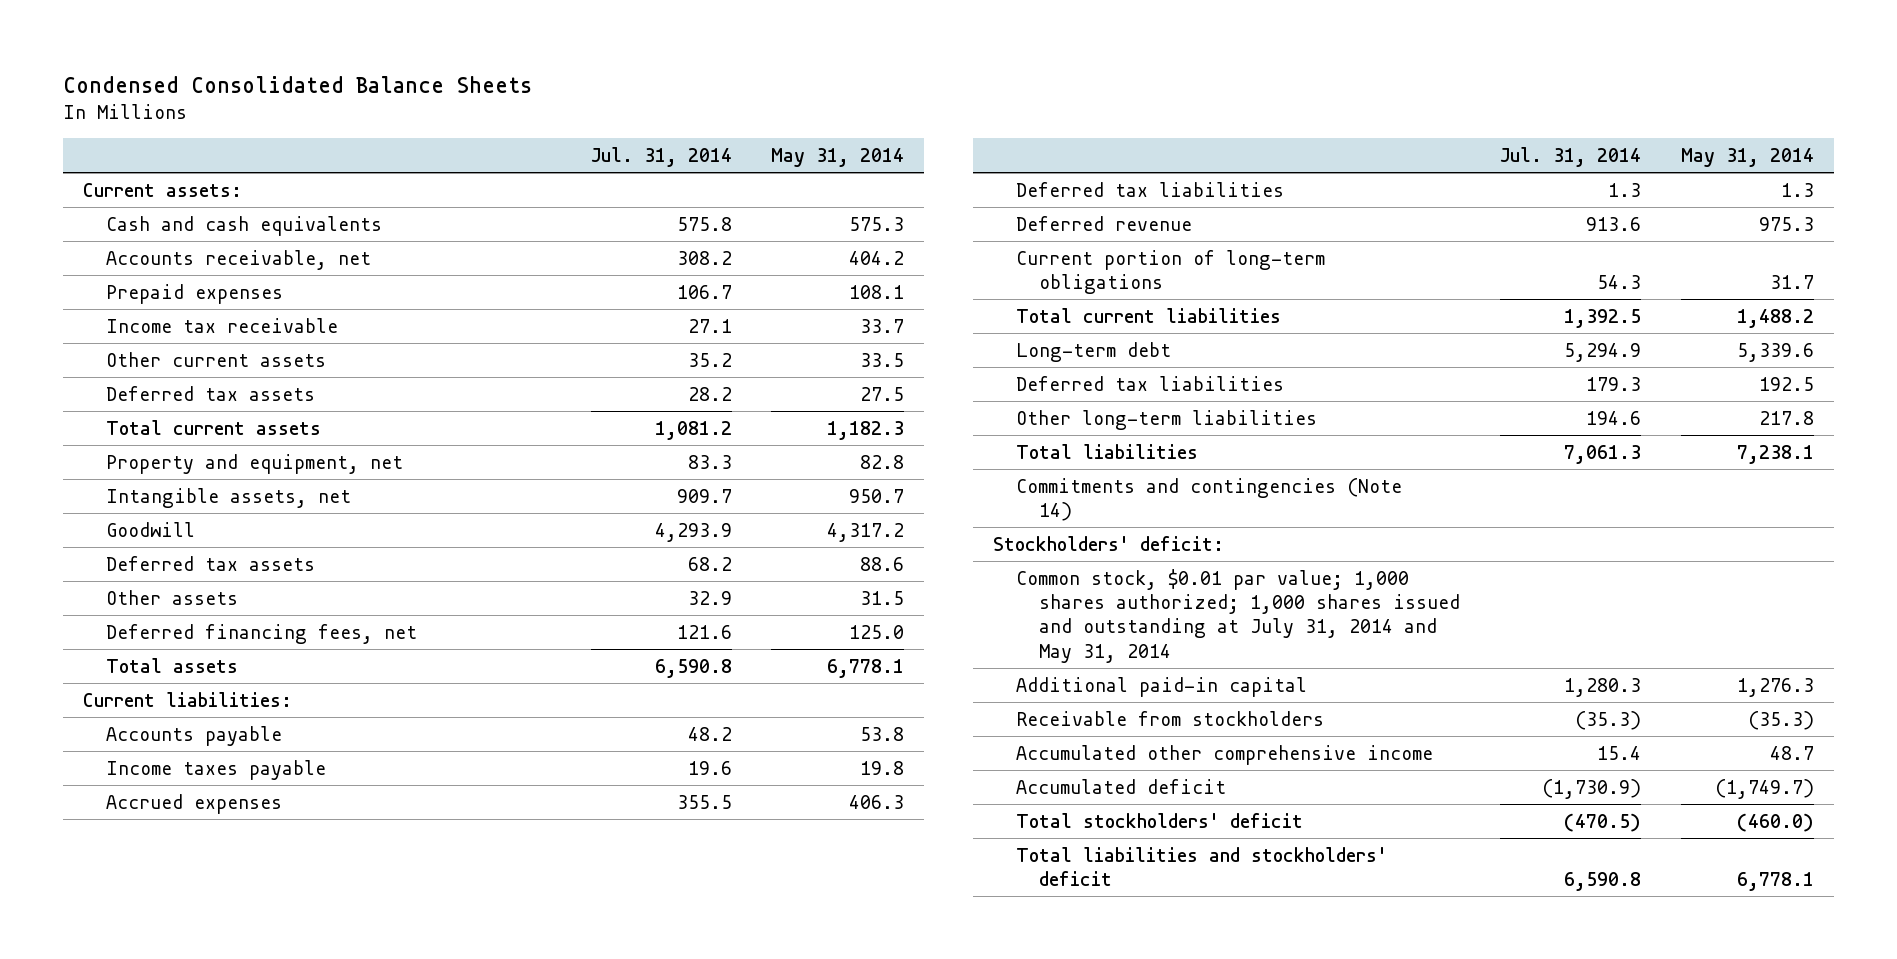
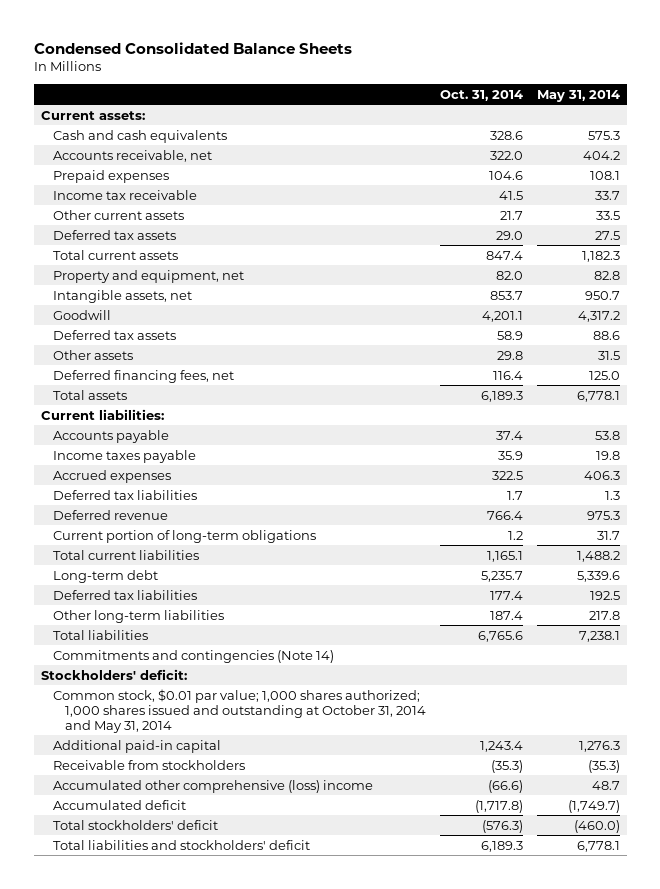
[590,146,732,167] Jul. 31, 2014 -> none
none -> [439,89,523,101] Oct. 31, 2014
[1015,568,1461,663] Common stock, $0.01 par value; 1,000 shares authorized; 1,000 shares issued and outstanding at July 31, 2014 and May 31, 2014 -> [52,688,426,733] Common stock, $0.01 par value; 1,000 shares authorized; 1,000 shares issued and outstanding at October 31, 2014 and May 31, 2014
[1015,744,1433,765] Accumulated other comprehensive income -> [52,779,373,793] Accumulated other comprehensive (loss) income

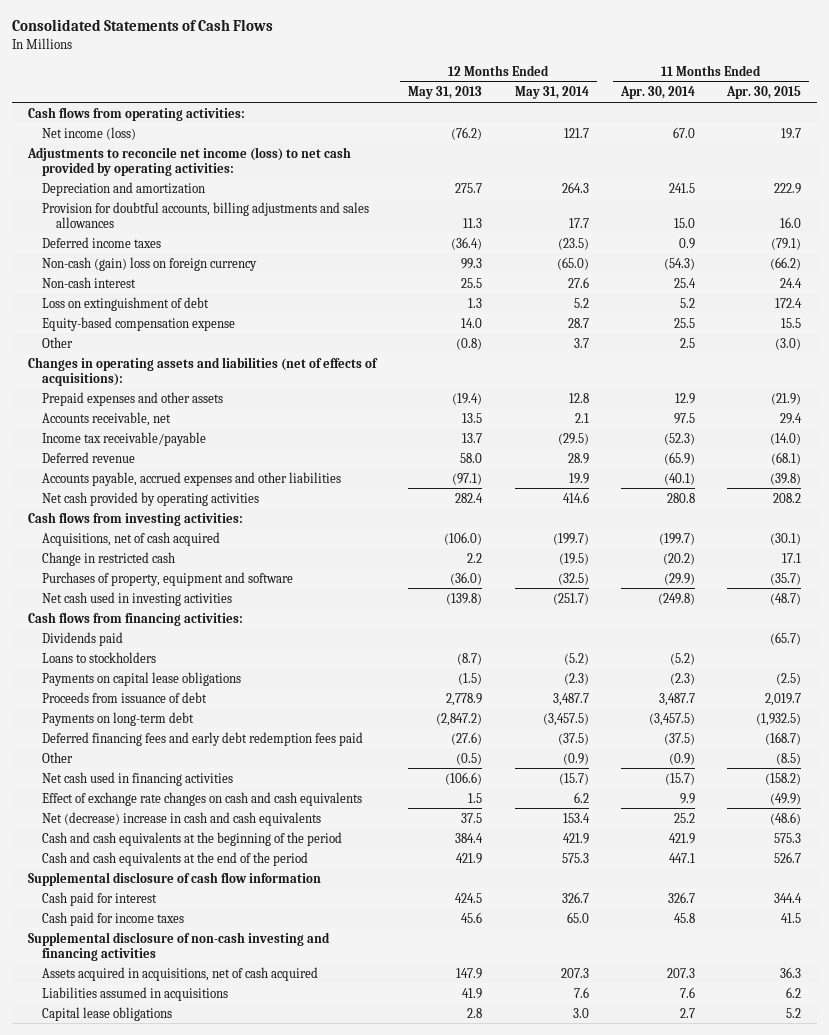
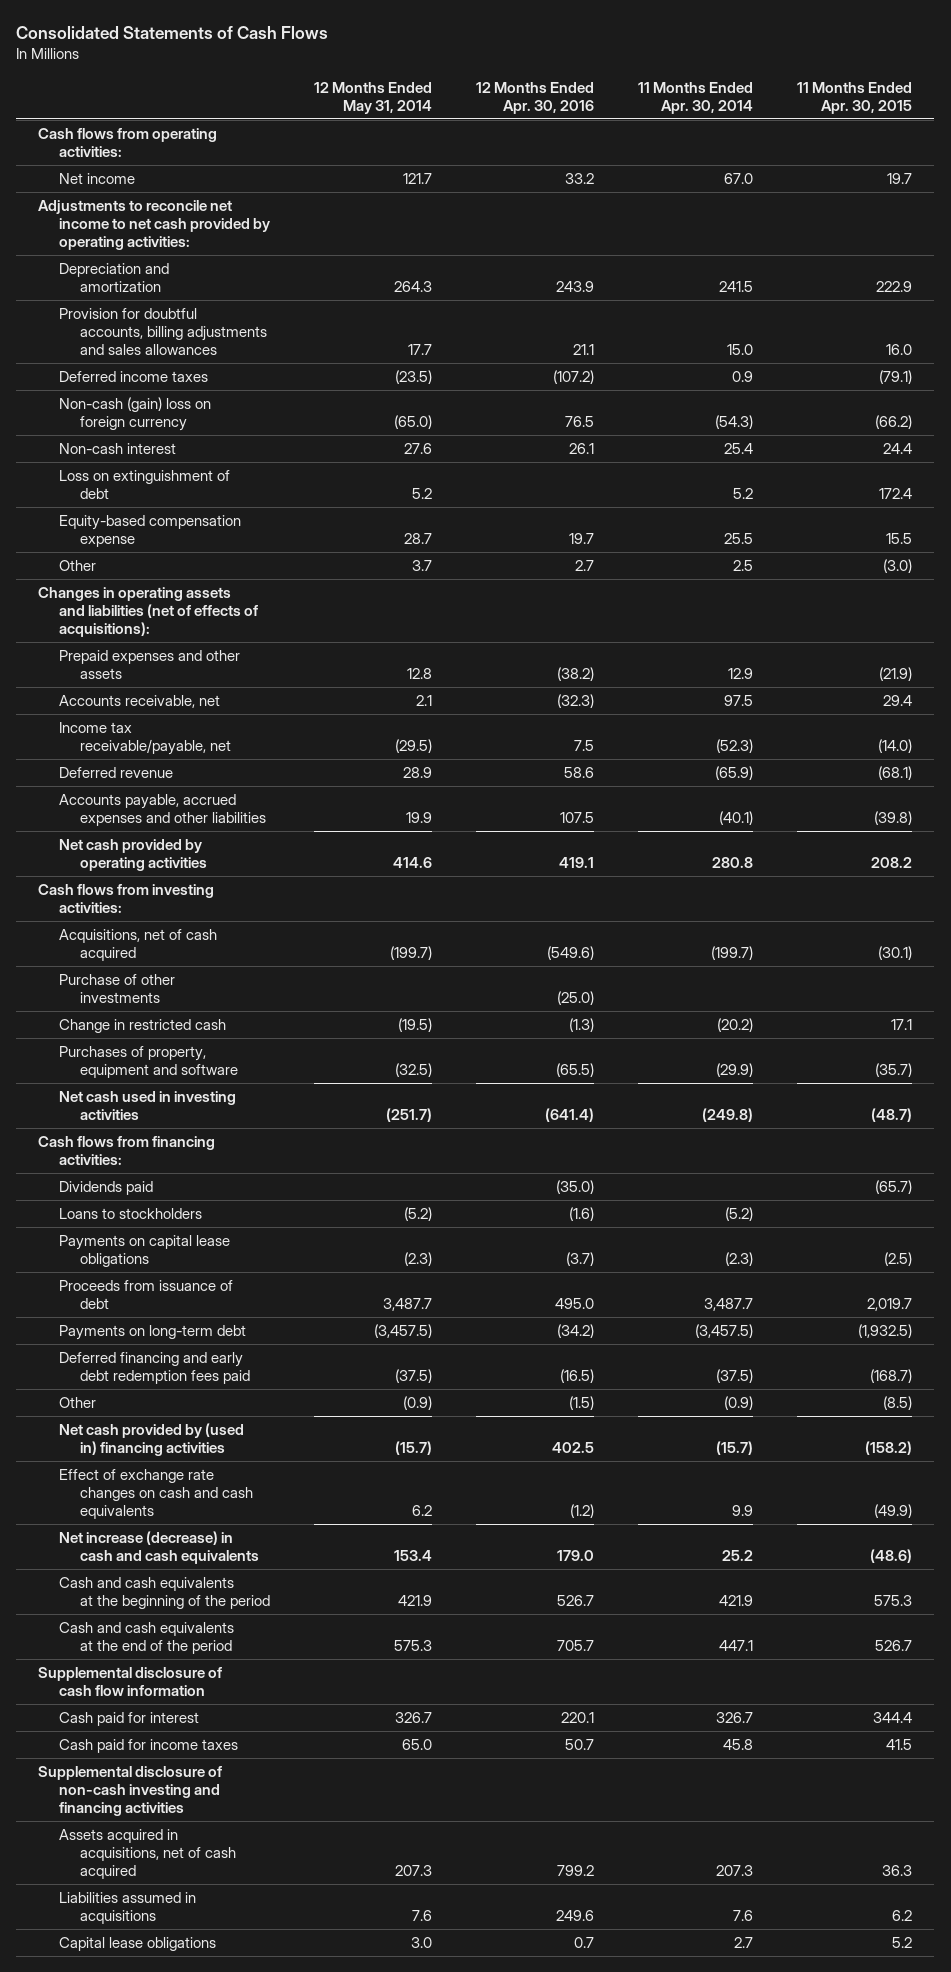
[408,86,483,100] May 31, 2013 -> none
none -> [476,81,595,115] 12 Months Ended Apr. 30, 2016
[41,126,136,140] Net income (loss) -> [59,172,136,184] Net income
[26,146,351,176] Adjustments to reconcile net income (loss) to net cash provided by operating activities: -> [38,199,271,250] Adjustments to reconcile net income to net cash provided by operating activities:
[41,431,206,446] Income tax receivable/payable -> [59,721,231,755] Income tax receivable/payable, net
none -> [59,973,176,1003] Purchase of other investments
[41,731,363,746] Deferred financing fees and early debt redemption fees paid -> [59,1351,250,1384] Deferred financing and early debt redemption fees paid
[41,771,233,786] Net cash used in financing activities -> [59,1422,245,1456] Net cash provided by (used in) financing activities
[41,811,321,826] Net (decrease) increase in cash and cash equivalents -> [59,1530,259,1564] Net increase (decrease) in cash and cash equivalents

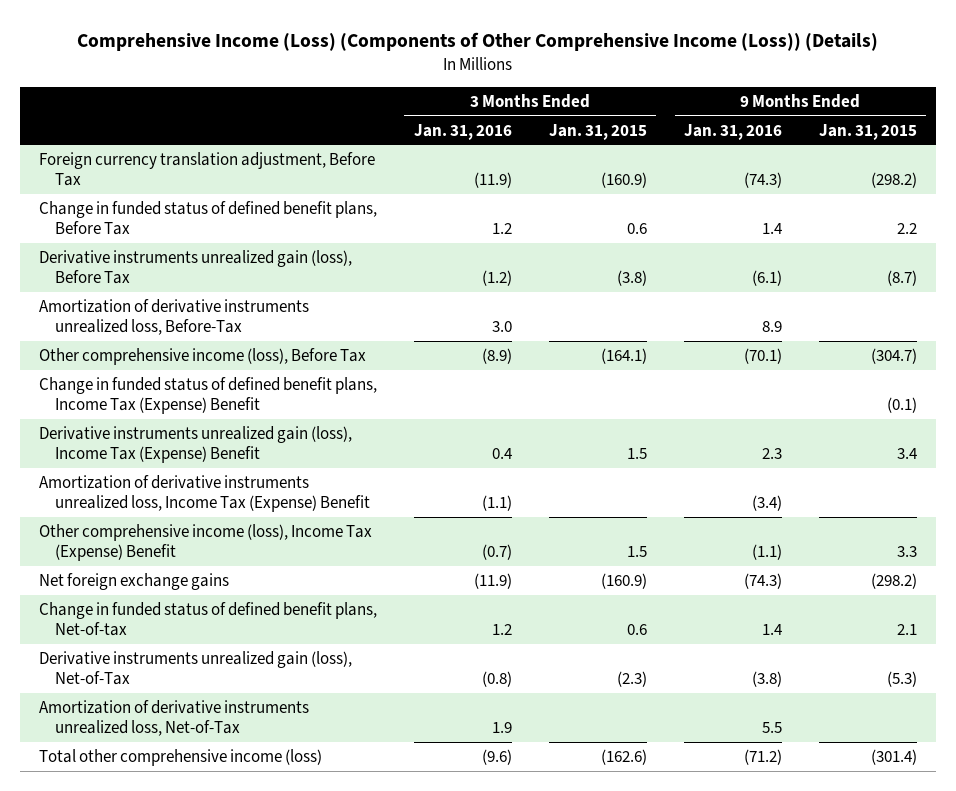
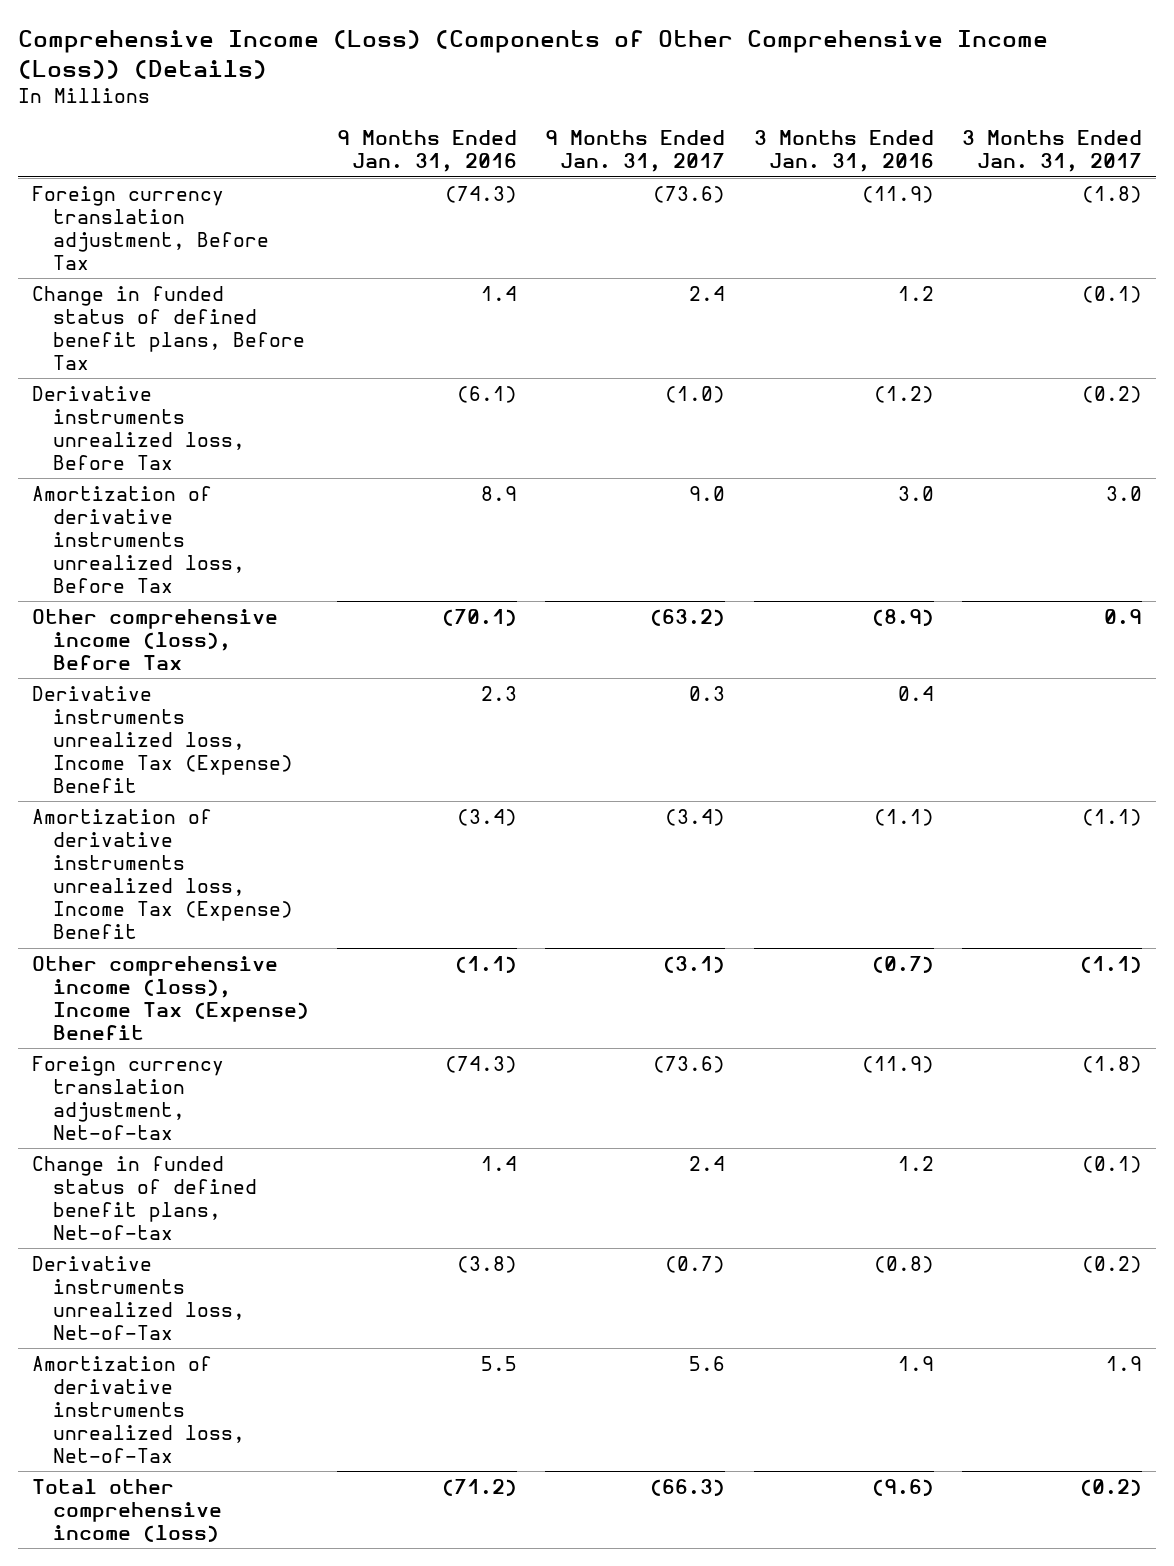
[548,123,647,140] Jan. 31, 2015 -> none
[819,123,918,140] Jan. 31, 2015 -> none
none -> [545,130,726,173] 9 Months Ended Jan. 31, 2017
none -> [962,130,1143,173] 3 Months Ended Jan. 31, 2017
[38,250,352,285] Derivative instruments unrealized gain (loss), Before Tax -> [31,385,245,471] Derivative instruments unrealized loss, Before Tax
[38,299,309,336] Amortization of derivative instruments unrealized loss, Before-Tax -> [31,485,245,594] Amortization of derivative instruments unrealized loss, Before Tax
[38,377,377,415] Change in funded status of defined benefit plans, Income Tax (Expense) Benefit -> none
[38,426,352,464] Derivative instruments unrealized gain (loss), Income Tax (Expense) Benefit -> [31,685,293,794] Derivative instruments unrealized loss, Income Tax (Expense) Benefit
[38,573,229,591] Net foreign exchange gains -> [31,1055,224,1141] Foreign currency translation adjustment, Net-of-tax
[38,651,352,686] Derivative instruments unrealized gain (loss), Net-of-Tax -> [31,1255,245,1341] Derivative instruments unrealized loss, Net-of-Tax

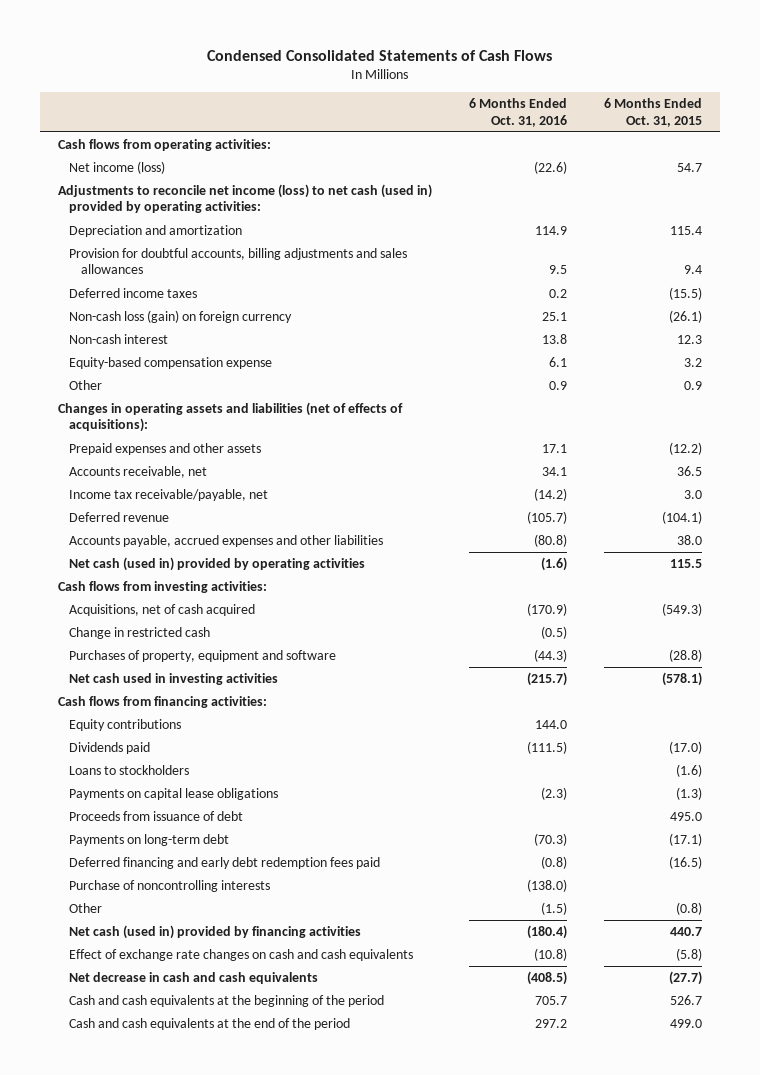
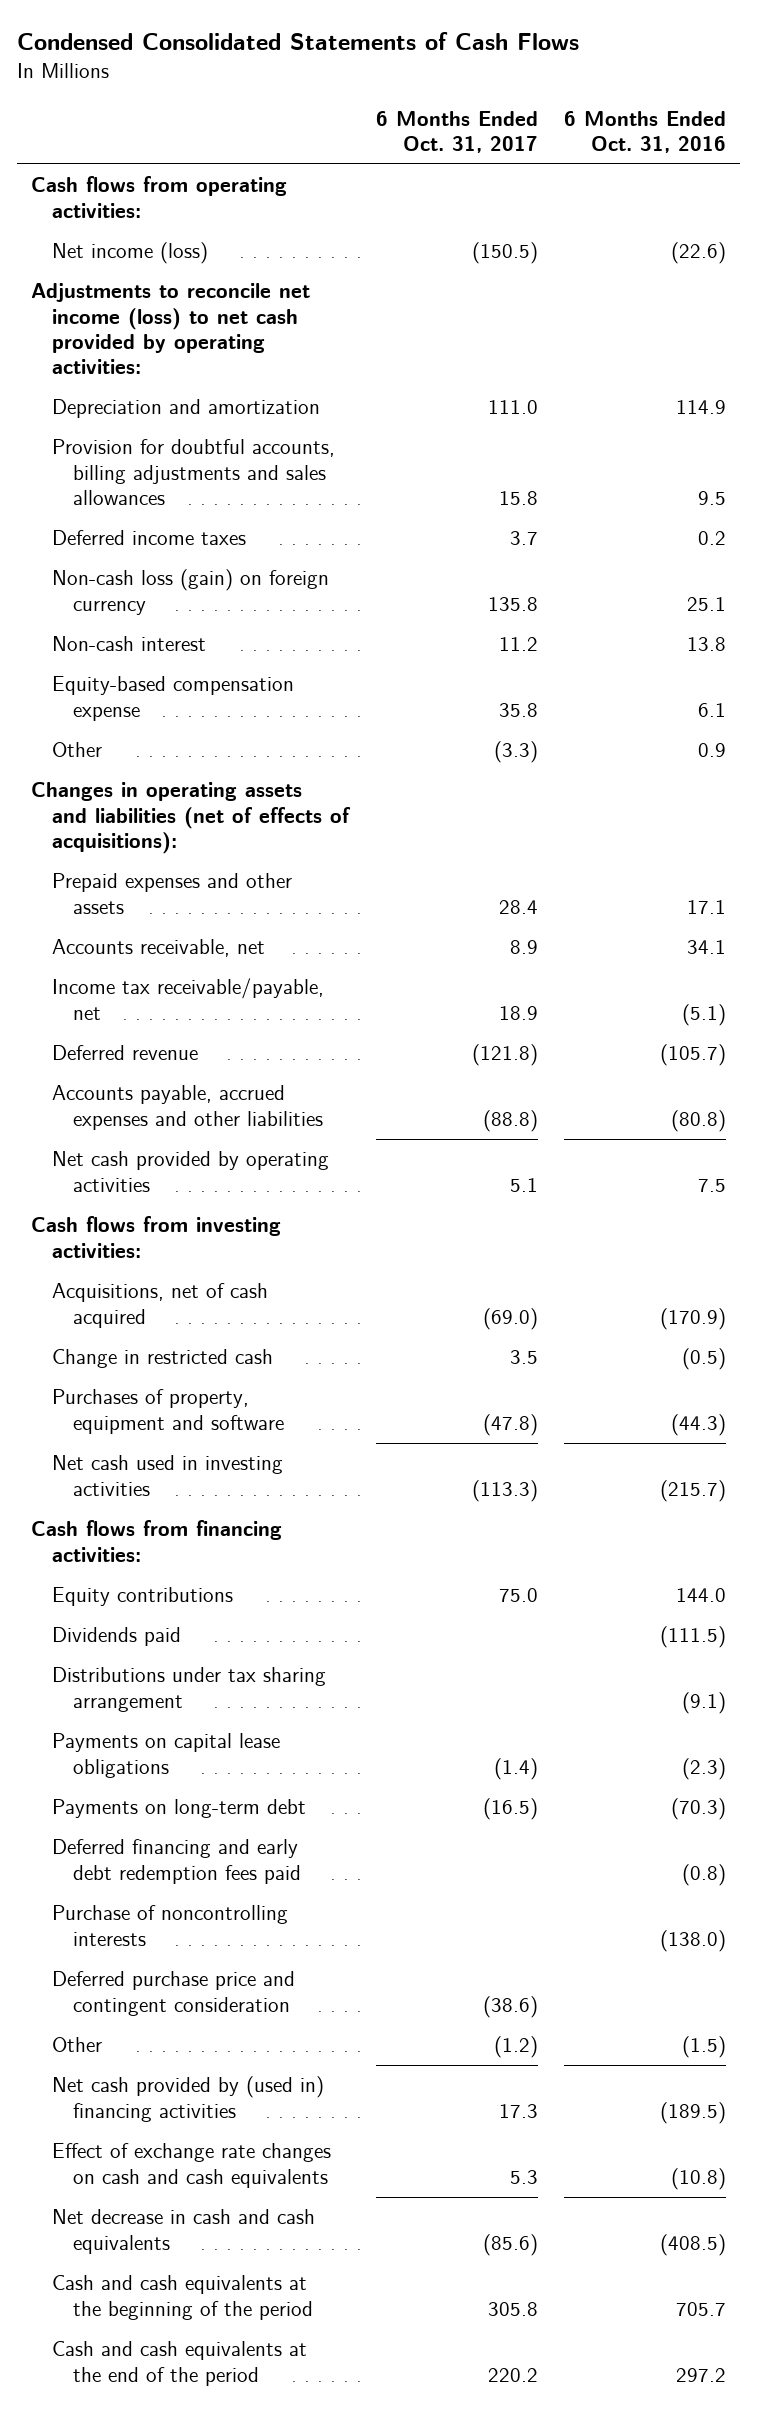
[603,98,702,127] 6 Months Ended Oct. 31, 2015 -> none
none -> [375,110,538,153] 6 Months Ended Oct. 31, 2017
[58,183,433,214] Adjustments to reconcile net income (loss) to net cash (used in) provided by operating activities: -> [30,283,310,375] Adjustments to reconcile net income (loss) to net cash provided by operating activities:
[534,487,568,501] (14.2) -> [682,1003,727,1026] (5.1)
[69,556,366,571] Net cash (used in) provided by operating activities -> [51,1151,329,1192] Net cash provided by operating activities
[541,556,568,571] (1.6) -> [698,1178,727,1192] 7.5
[69,764,190,775] Loans to stockholders -> none
none -> [51,1667,326,1712] Distributions under tax sharing arrangement
[69,810,244,821] Proceeds from issuance of debt -> none
none -> [51,1971,295,2016] Deferred purchase price and contingent consideration
[69,924,362,939] Net cash (used in) provided by financing activities -> [51,2076,324,2122] Net cash provided by (used in) financing activities
[527,924,568,939] (180.4) -> [660,2101,727,2124] (189.5)

